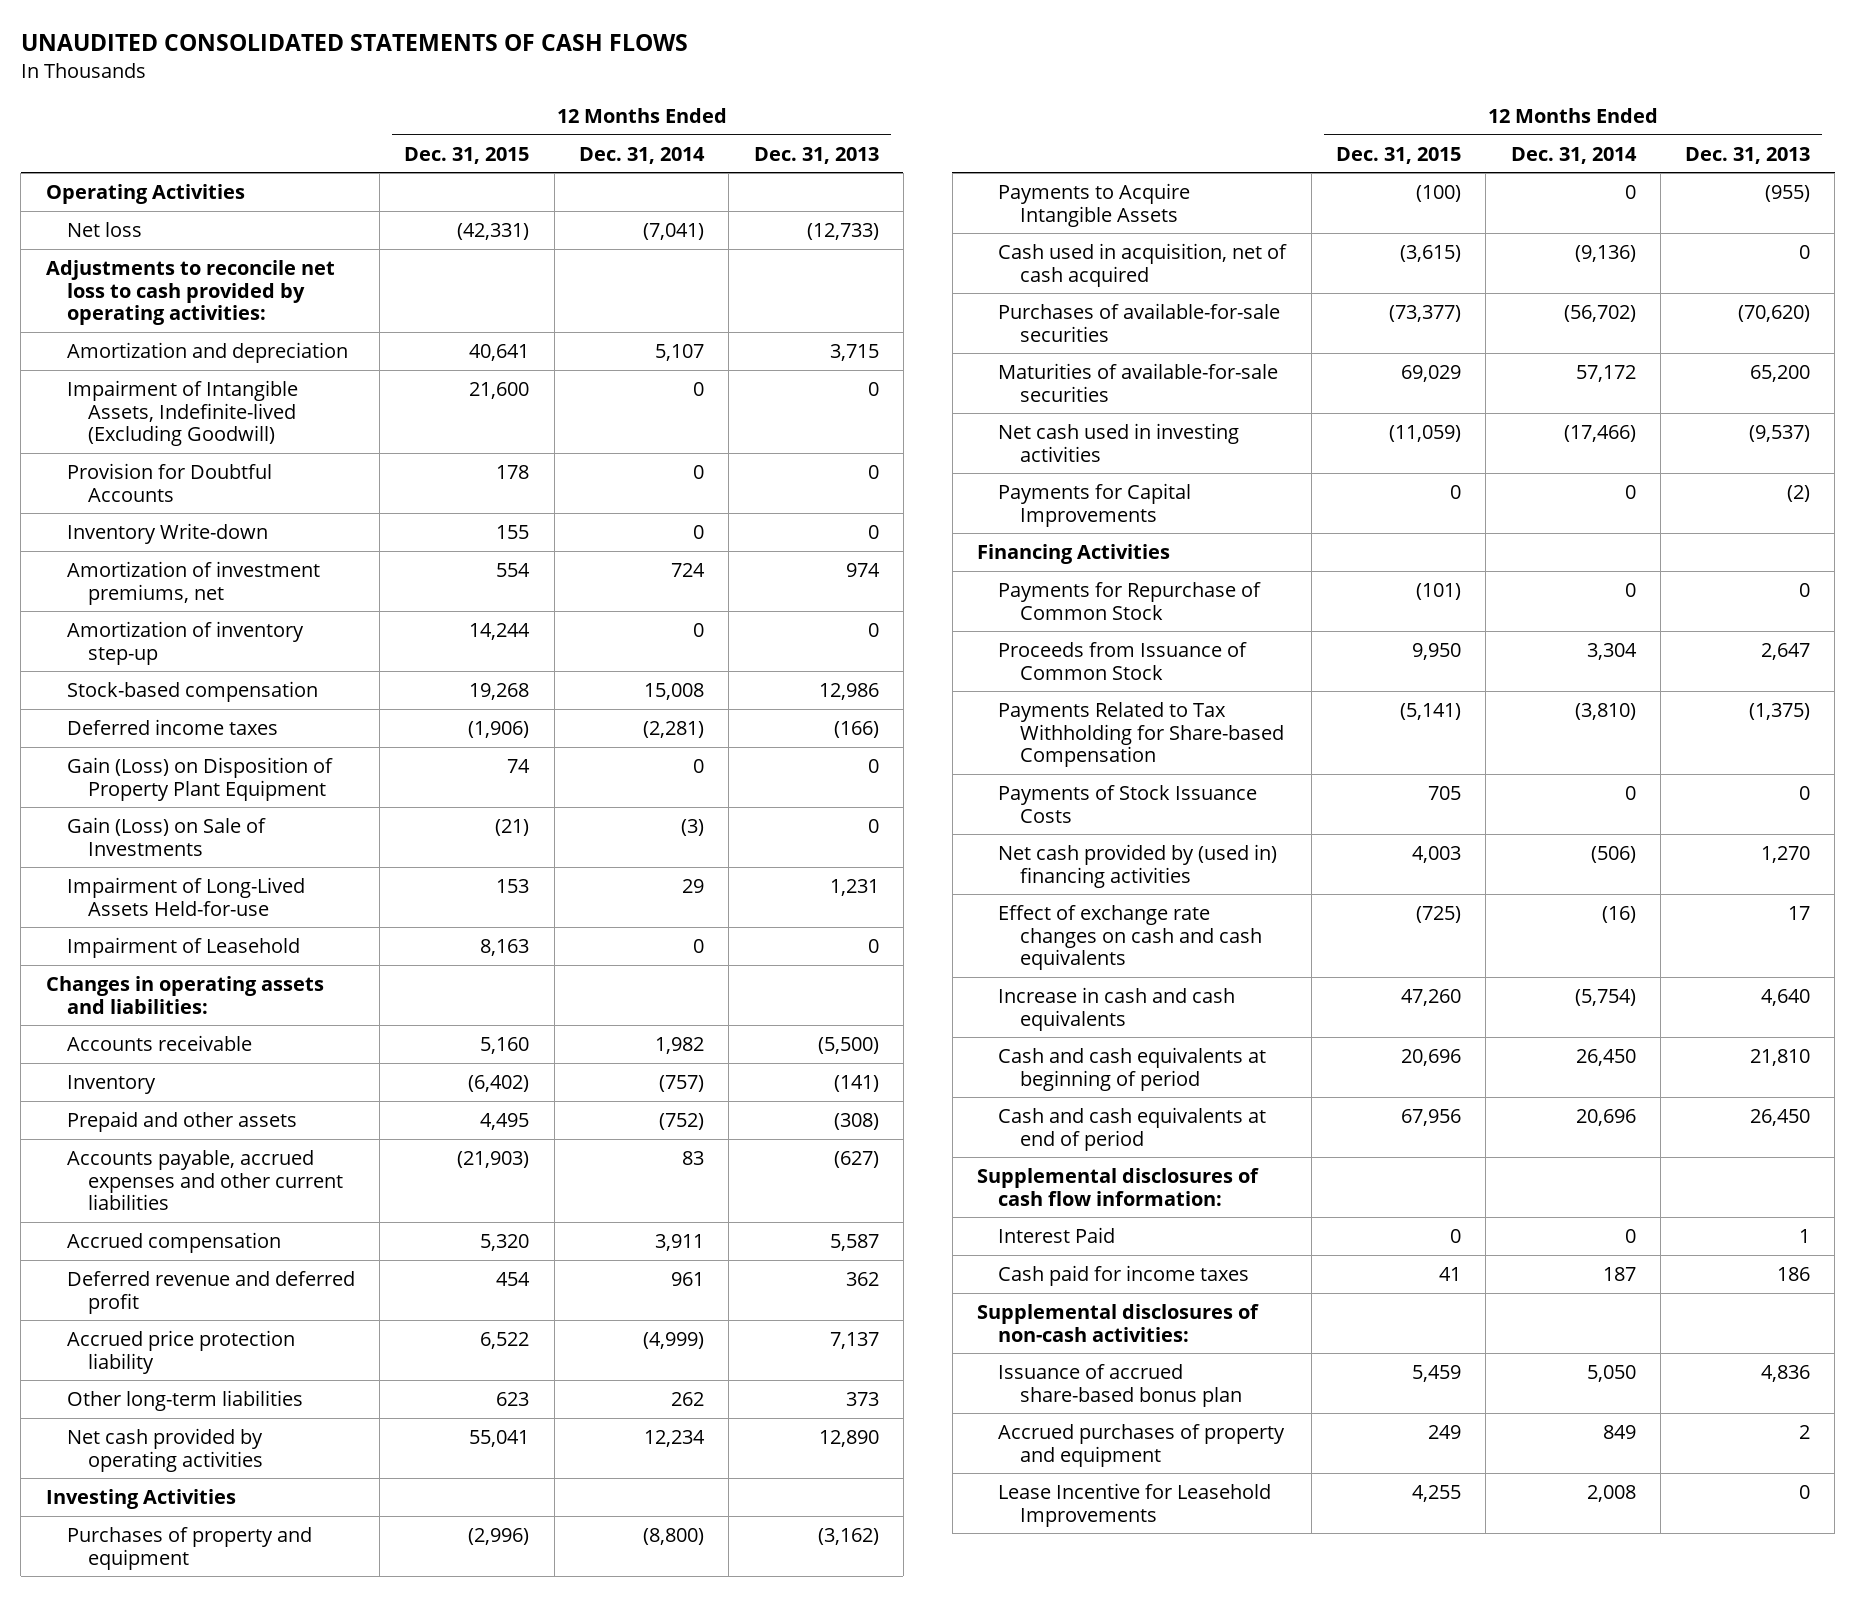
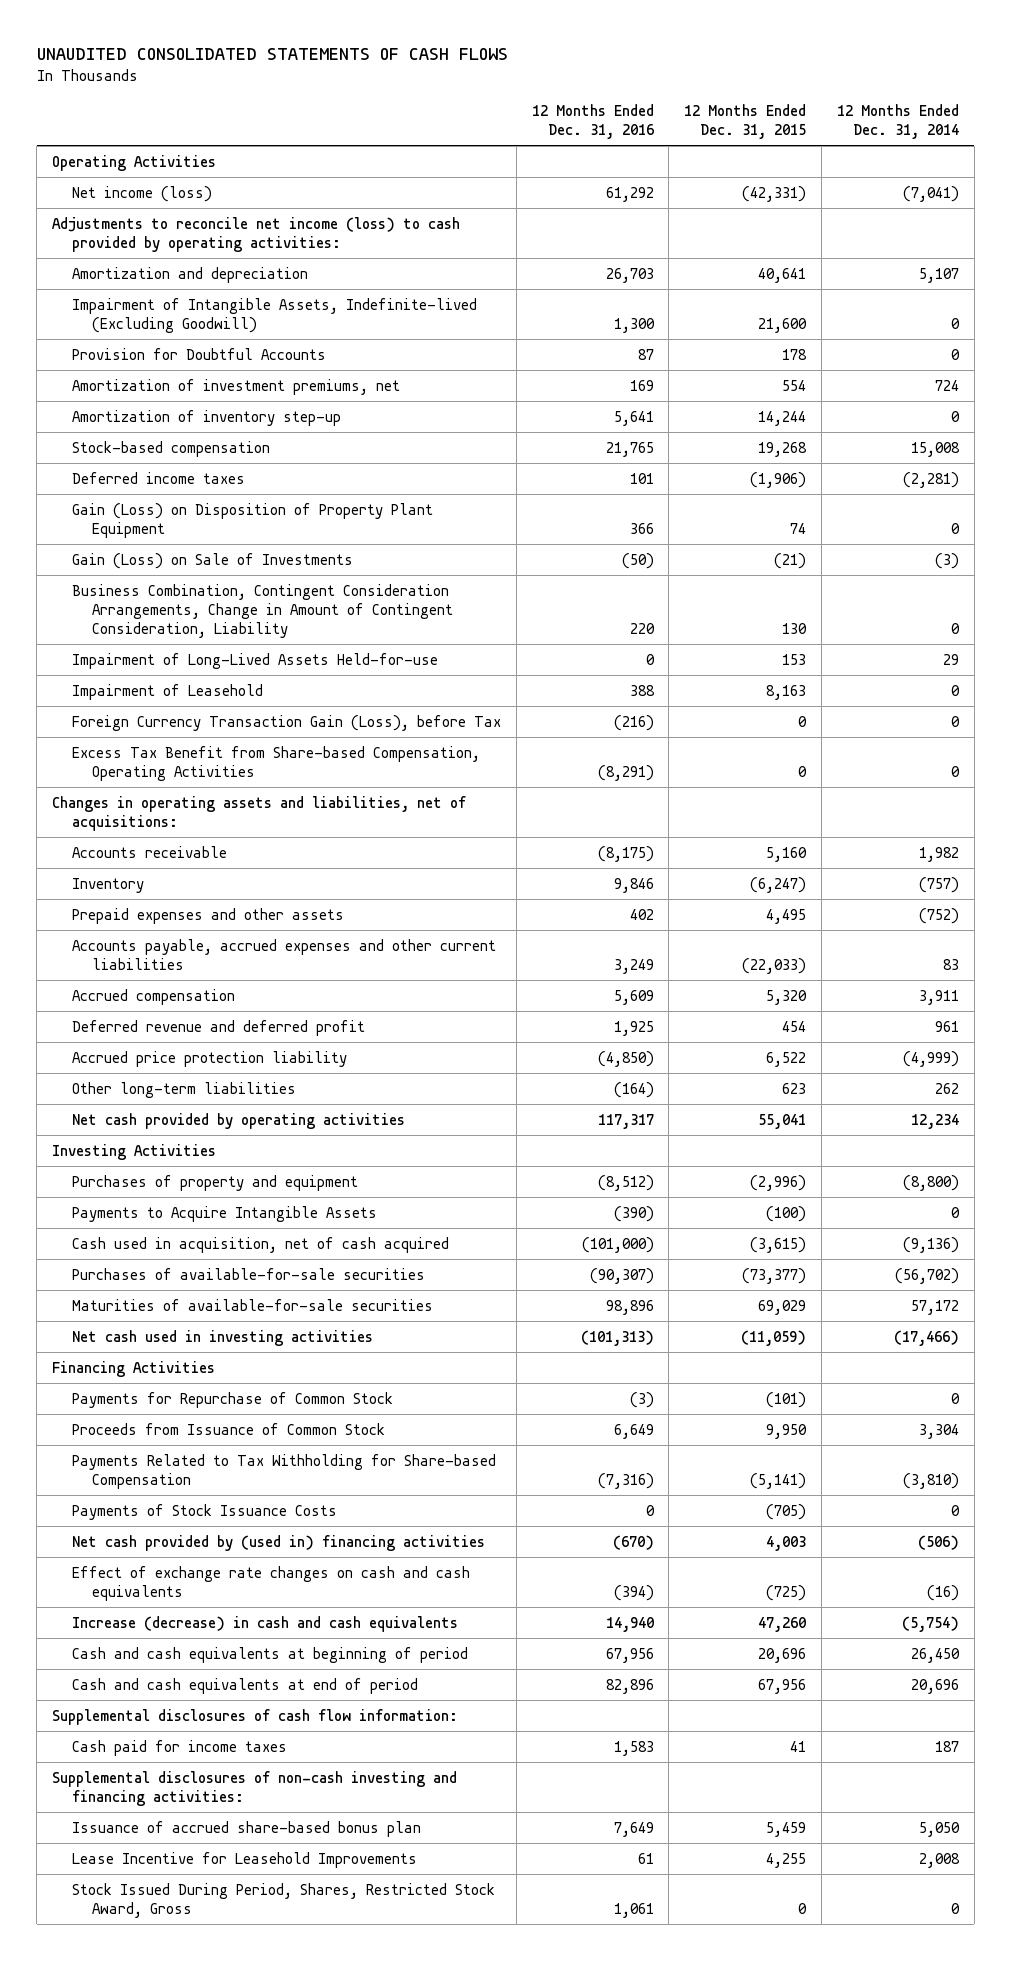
[753,146,879,164] Dec. 31, 2013 -> none
none -> [531,104,654,140] 12 Months Ended Dec. 31, 2016
[66,221,142,237] Net loss -> [71,185,212,202] Net income (loss)
[45,259,335,326] Adjustments to reconcile net loss to cash provided by operating activities: -> [52,216,461,252] Adjustments to reconcile net income (loss) to cash provided by operating activities:
[66,522,268,544] Inventory Write-down -> none
none -> [71,583,453,638] Business Combination, Contingent Consideration Arrangements, Change in Amount of Contingent Consideration, Liability
none -> [71,714,501,731] Foreign Currency Transaction Gain (Loss), before Tax
none -> [71,745,480,781] Excess Tax Benefit from Share-based Compensation, Operating Activities
[45,975,324,1014] Changes in operating assets and liabilities: -> [52,795,467,831] Changes in operating assets and liabilities, net of acquisitions:
[468,1074,530,1092] (6,402) -> [750,876,807,893] (6,247)
[66,1110,297,1132] Prepaid and other assets -> [71,907,344,924] Prepaid expenses and other assets
[457,1150,530,1168] (21,903) -> [742,957,807,974] (22,033)
[998,482,1192,527] Payments for Capital Improvements -> none
[1427,785,1461,800] 705 -> [766,1503,807,1520] (705)
[998,986,1236,1031] Increase in cash and cash equivalents -> [71,1615,458,1632] Increase (decrease) in cash and cash equivalents
[998,1226,1116,1243] Interest Paid -> none
[977,1303,1260,1342] Supplemental disclosures of non-cash activities: -> [52,1770,458,1806] Supplemental disclosures of non-cash investing and financing activities:
[998,1423,1286,1467] Accrued purchases of property and equipment -> none
none -> [71,1882,495,1918] Stock Issued During Period, Shares, Restricted Stock Award, Gross

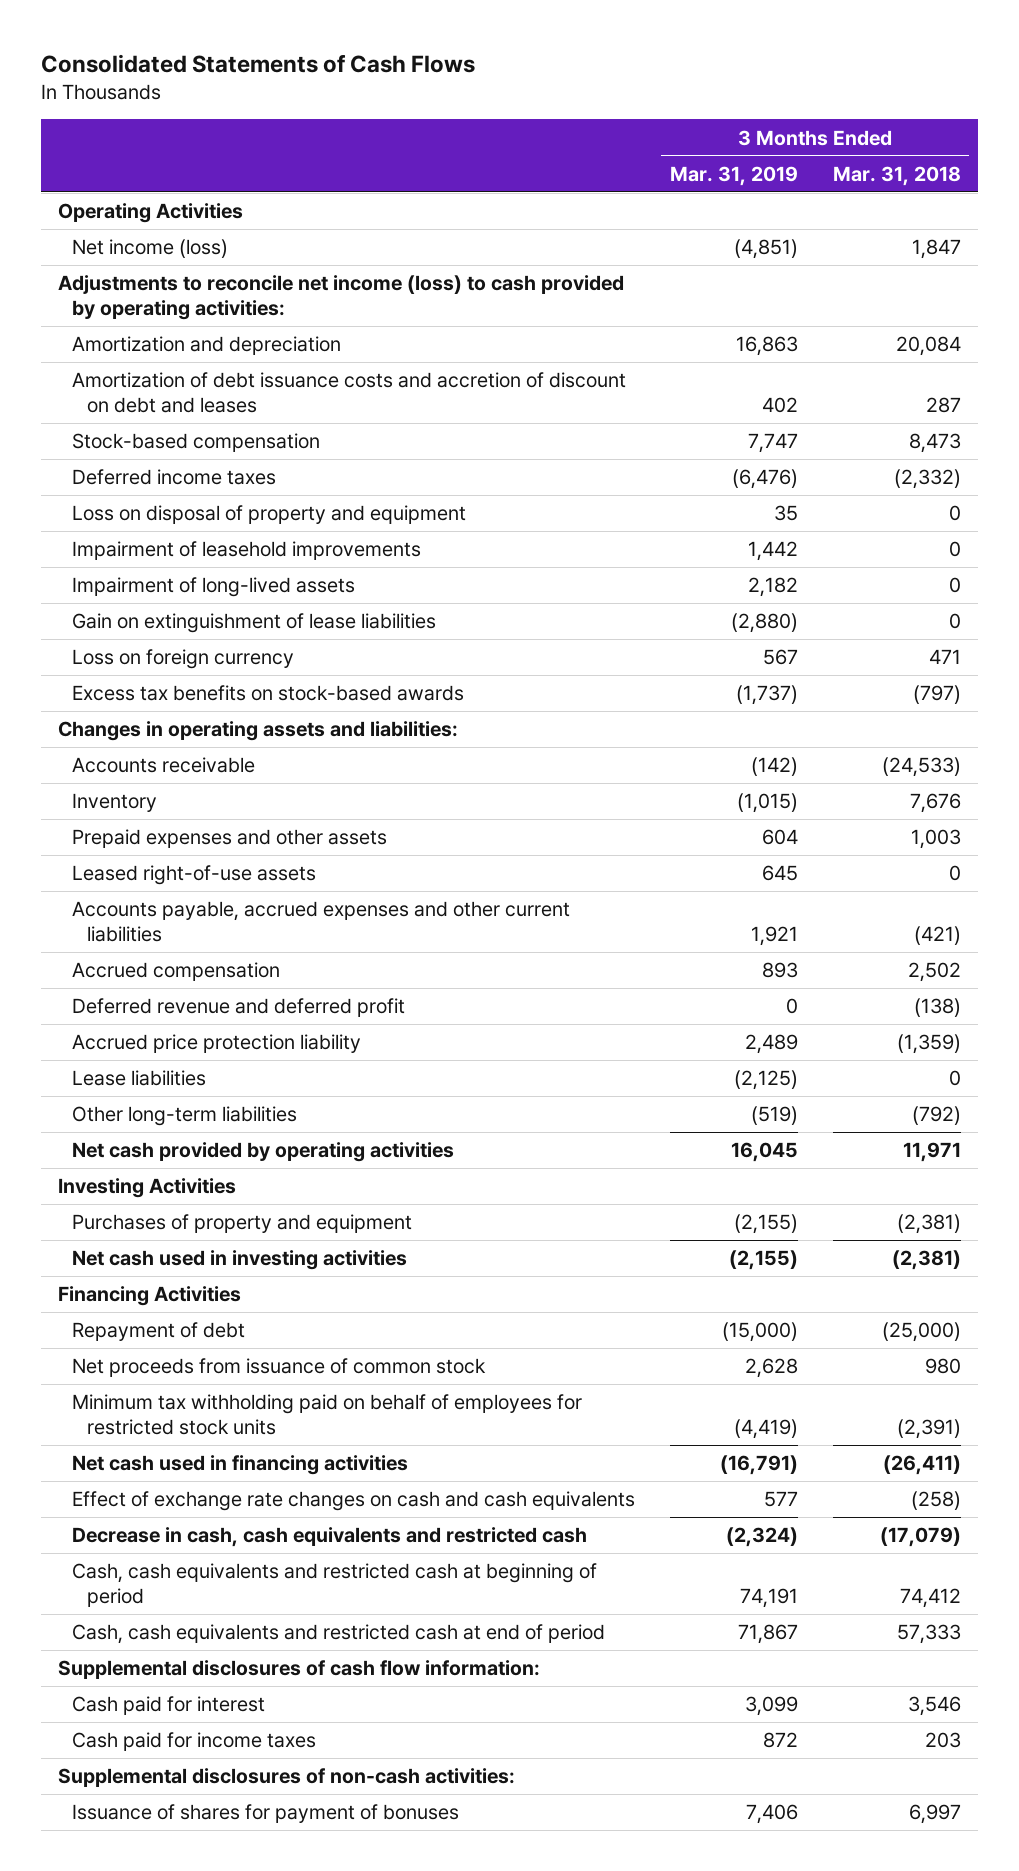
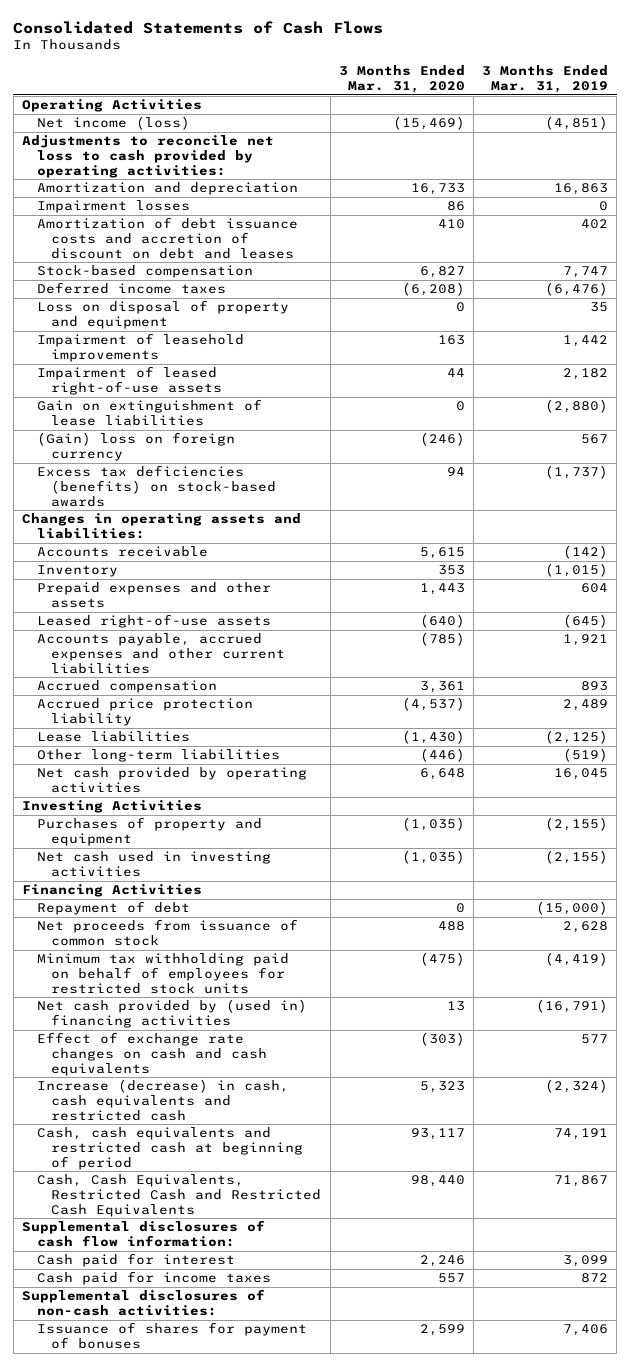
[832,165,961,186] Mar. 31, 2018 -> none
none -> [338,65,465,93] 3 Months Ended Mar. 31, 2020
[58,275,625,321] Adjustments to reconcile net income (loss) to cash provided by operating activities: -> [21,135,274,178] Adjustments to reconcile net loss to cash provided by operating activities:
none -> [36,200,190,214] Impairment losses
[72,577,356,598] Impairment of long-lived assets -> [36,366,223,395] Impairment of leased right-of-use assets
[72,649,295,670] Loss on foreign currency -> [36,432,235,461] (Gain) loss on foreign currency
[72,685,465,702] Excess tax benefits on stock-based awards -> [36,465,277,507] Excess tax deficiencies (benefits) on stock-based awards
[762,865,799,882] 645 -> [563,614,609,629] (645)
[72,998,406,1018] Deferred revenue and deferred profit -> none
[72,1455,409,1476] Net cash used in financing activities -> [36,999,307,1028] Net cash provided by (used in) financing activities
[72,1527,588,1548] Decrease in cash, cash equivalents and restricted cash -> [36,1079,289,1121] Increase (decrease) in cash, cash equivalents and restricted cash
[72,1624,606,1645] Cash, cash equivalents and restricted cash at end of period -> [36,1174,322,1217] Cash, Cash Equivalents, Restricted Cash and Restricted Cash Equivalents

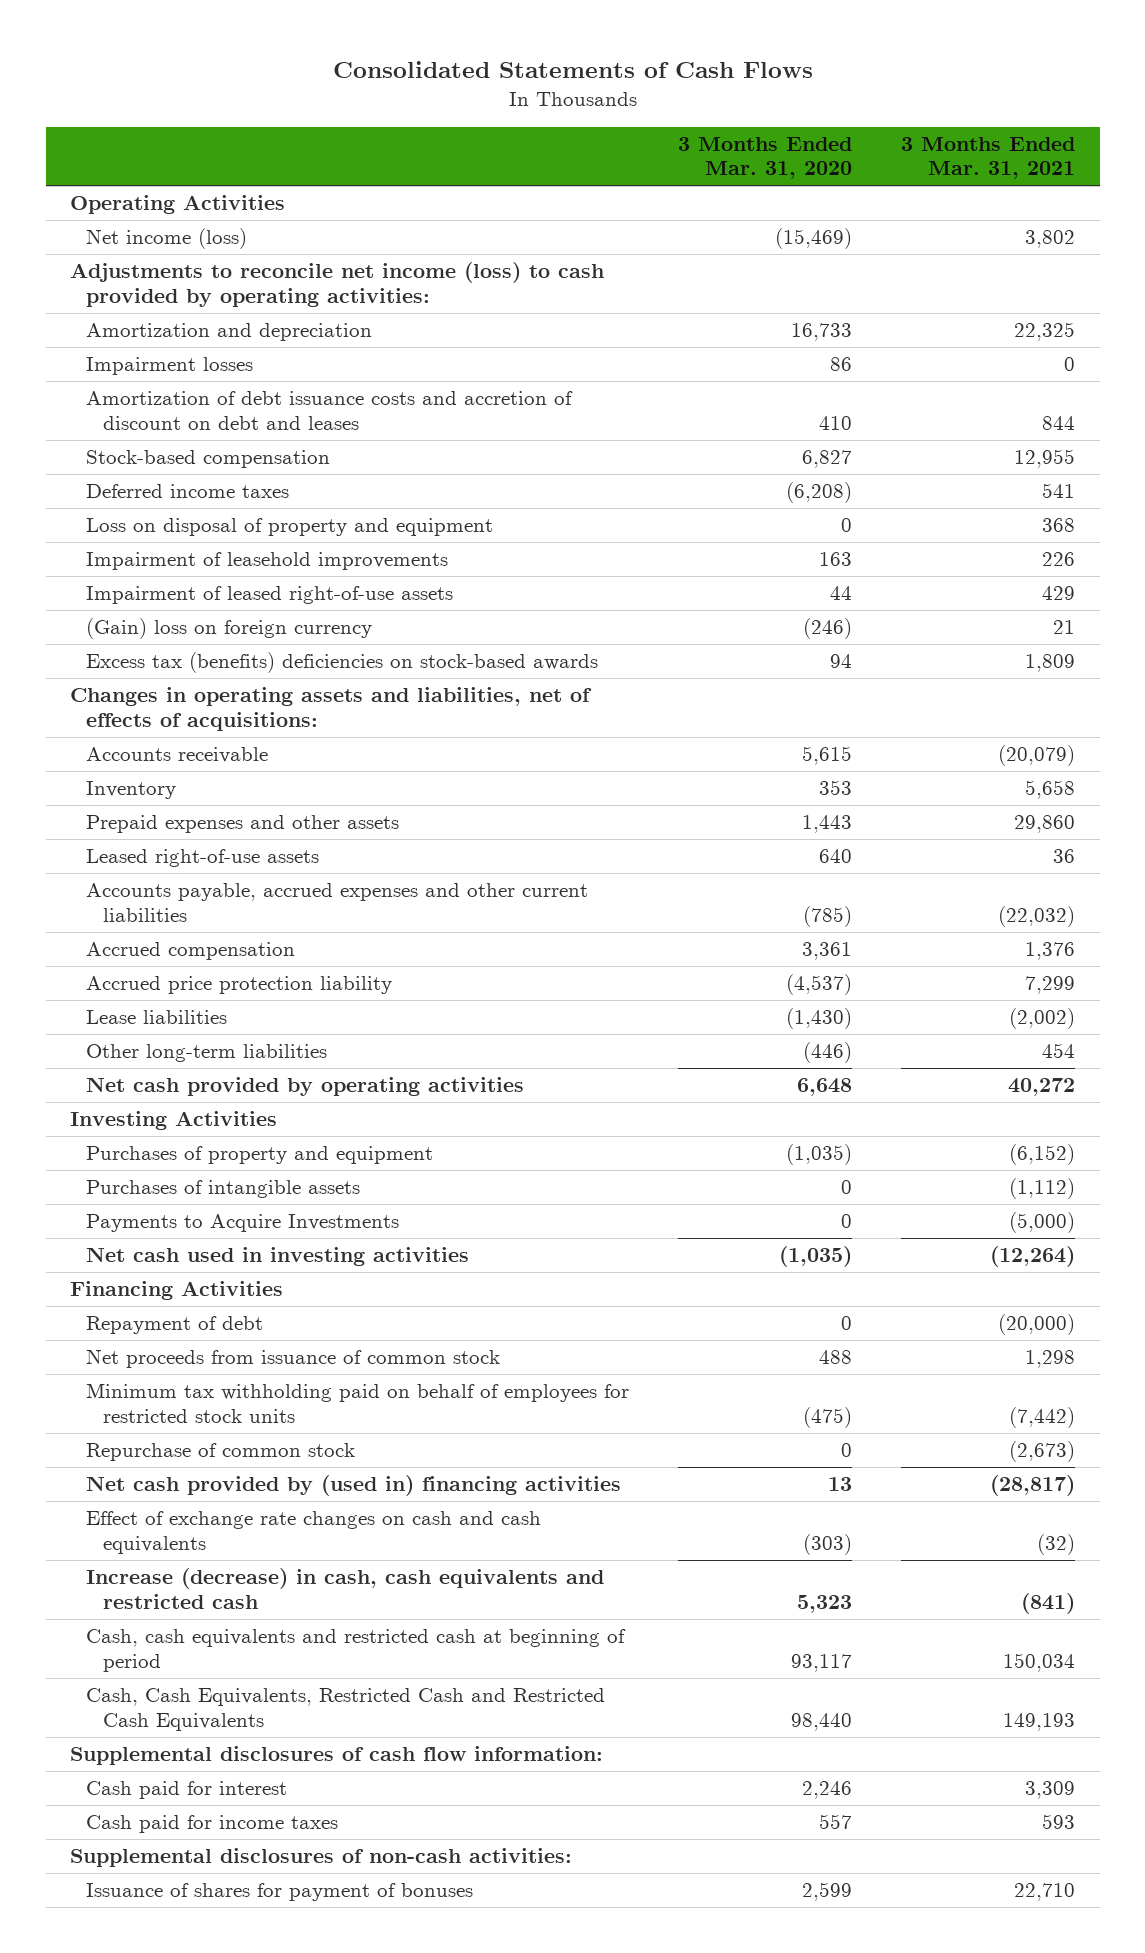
[482,65,609,93] 3 Months Ended Mar. 31, 2019 -> none
none -> [901,136,1076,180] 3 Months Ended Mar. 31, 2021
[21,135,274,178] Adjustments to reconcile net loss to cash provided by operating activities: -> [70,262,605,307] Adjustments to reconcile net income (loss) to cash provided by operating activities:
[36,399,262,426] Gain on extinguishment of lease liabilities -> none
[36,465,277,507] Excess tax deficiencies (benefits) on stock-based awards -> [86,652,599,674] Excess tax (benefits) deficiencies on stock-based awards
[21,513,301,539] Changes in operating assets and liabilities: -> [70,687,593,731] Changes in operating assets and liabilities, net of effects of acquisitions:
[419,614,465,629] (640) -> [819,849,853,864] 640
none -> [86,1180,361,1199] Purchases of intangible assets
none -> [86,1214,400,1233] Payments to Acquire Investments
none -> [86,1443,356,1462] Repurchase of common stock

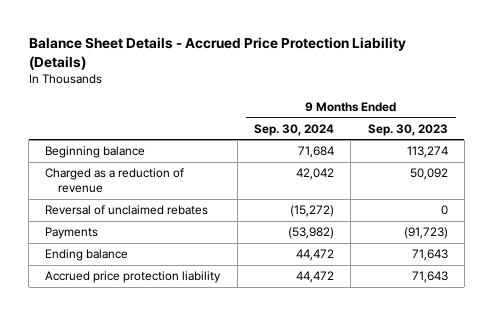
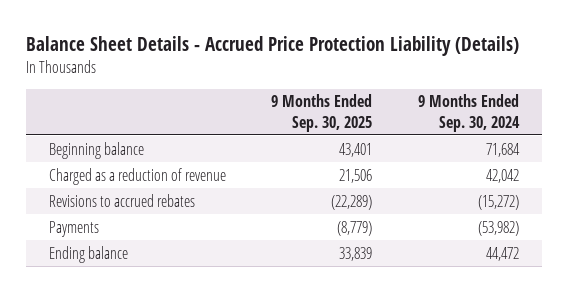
[367,123,448,136] Sep. 30, 2023 -> none
none -> [271,94,373,132] 9 Months Ended Sep. 30, 2025
[45,205,209,216] Reversal of unclaimed rebates -> [48,193,195,207] Revisions to accrued rebates
[45,271,222,284] Accrued price protection liability -> none

